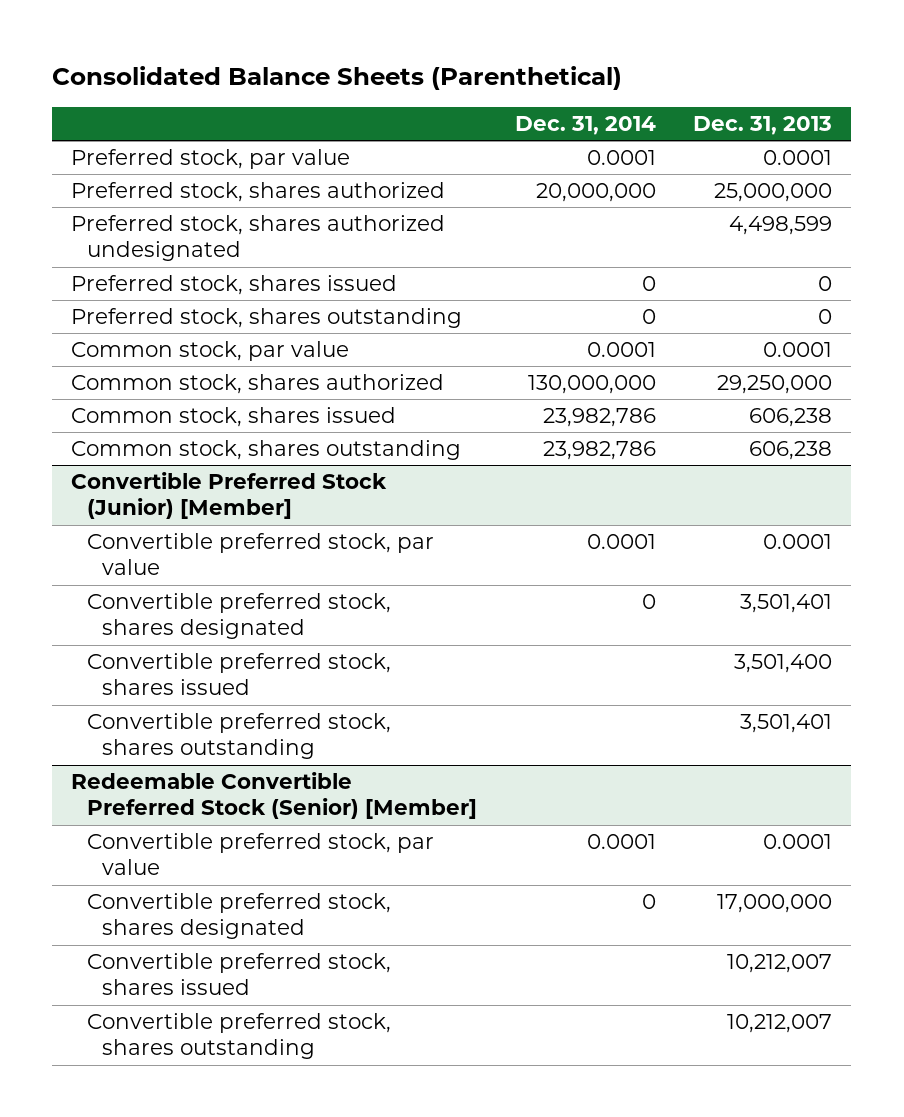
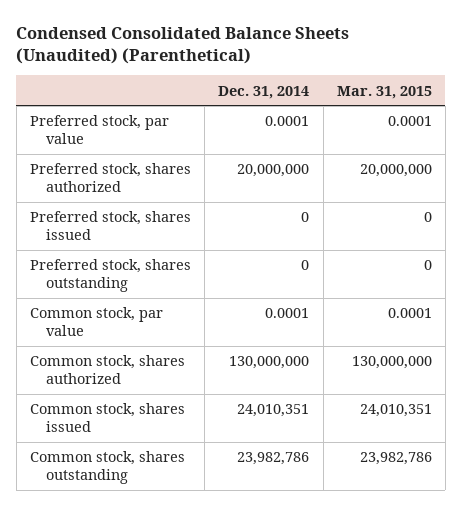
[52,66,623,91] Consolidated Balance Sheets (Parenthetical) -> [16,26,350,65] Condensed Consolidated Balance Sheets (Unaudited) (Parenthetical)
[693,116,833,136] Dec. 31, 2013 -> none
none -> [336,85,432,99] Mar. 31, 2015
[71,215,446,262] Preferred stock, shares authorized undesignated -> none
[542,408,656,428] 23,982,786 -> [237,404,310,418] 24,010,351
[71,472,388,520] Convertible Preferred Stock (Junior) [Member] -> none
[86,533,434,576] Convertible preferred stock, par value -> none
[86,593,391,640] Convertible preferred stock, shares designated -> none
[86,653,391,696] Convertible preferred stock, shares issued -> none
[86,713,391,760] Convertible preferred stock, shares outstanding -> none
[71,772,477,820] Redeemable Convertible Preferred Stock (Senior) [Member] -> none
[86,833,434,876] Convertible preferred stock, par value -> none
[86,893,391,940] Convertible preferred stock, shares designated -> none
[86,953,391,996] Convertible preferred stock, shares issued -> none
[86,1013,391,1060] Convertible preferred stock, shares outstanding -> none

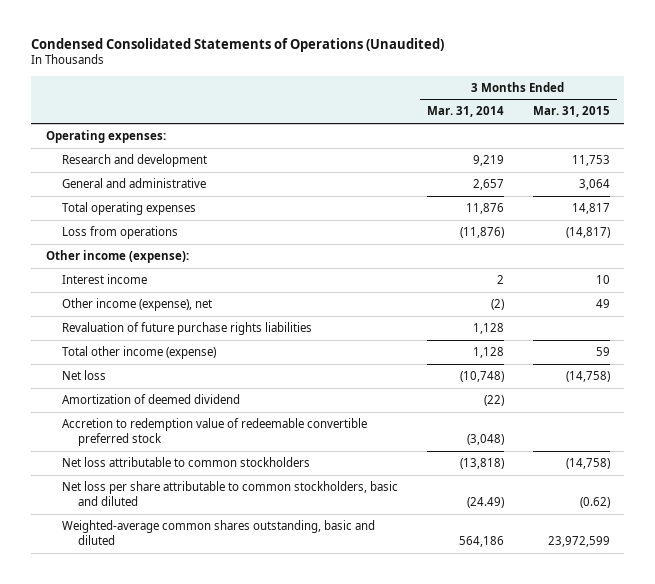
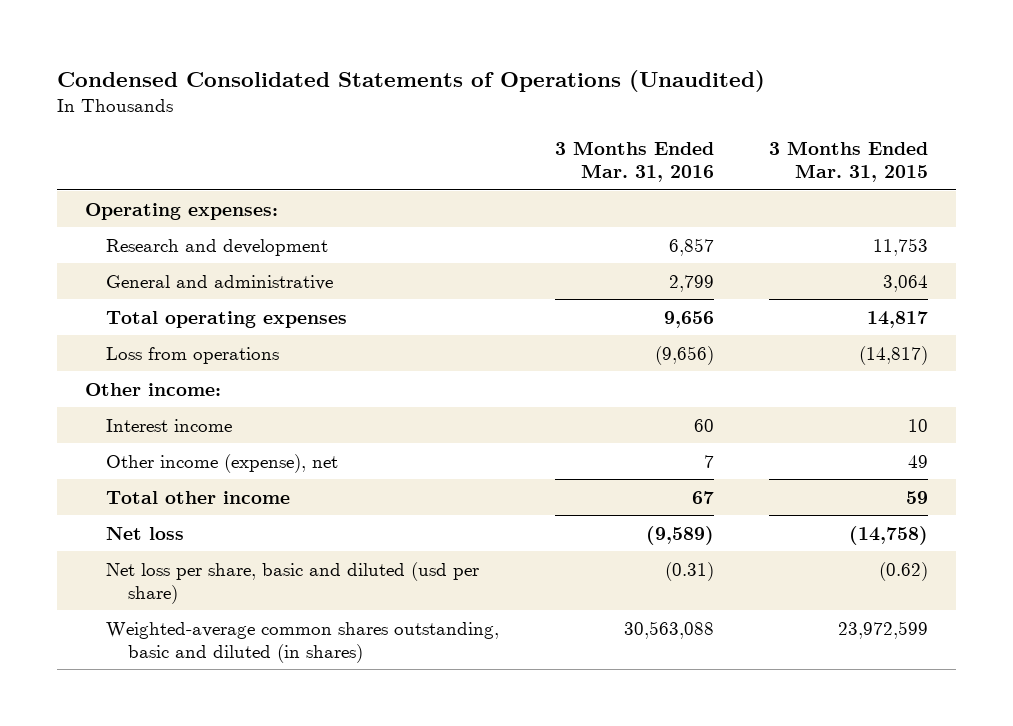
[426,106,504,118] Mar. 31, 2014 -> none
none -> [554,141,714,183] 3 Months Ended Mar. 31, 2016
[45,249,189,263] Other income (expense): -> [84,382,221,396] Other income:
[61,321,312,335] Revaluation of future purchase rights liabilities -> none
[61,345,216,359] Total other income (expense) -> [106,490,291,504] Total other income
[61,393,240,404] Amortization of deemed dividend -> none
[61,417,367,446] Accretion to redemption value of redeemable convertible preferred stock -> none
[61,456,310,467] Net loss attributable to common stockholders -> none
[61,480,398,506] Net loss per share attributable to common stockholders, basic and diluted -> [106,561,480,604] Net loss per share, basic and diluted (usd per share)
[61,519,375,545] Weighted-average common shares outstanding, basic and diluted -> [106,621,500,663] Weighted-average common shares outstanding, basic and diluted (in shares)

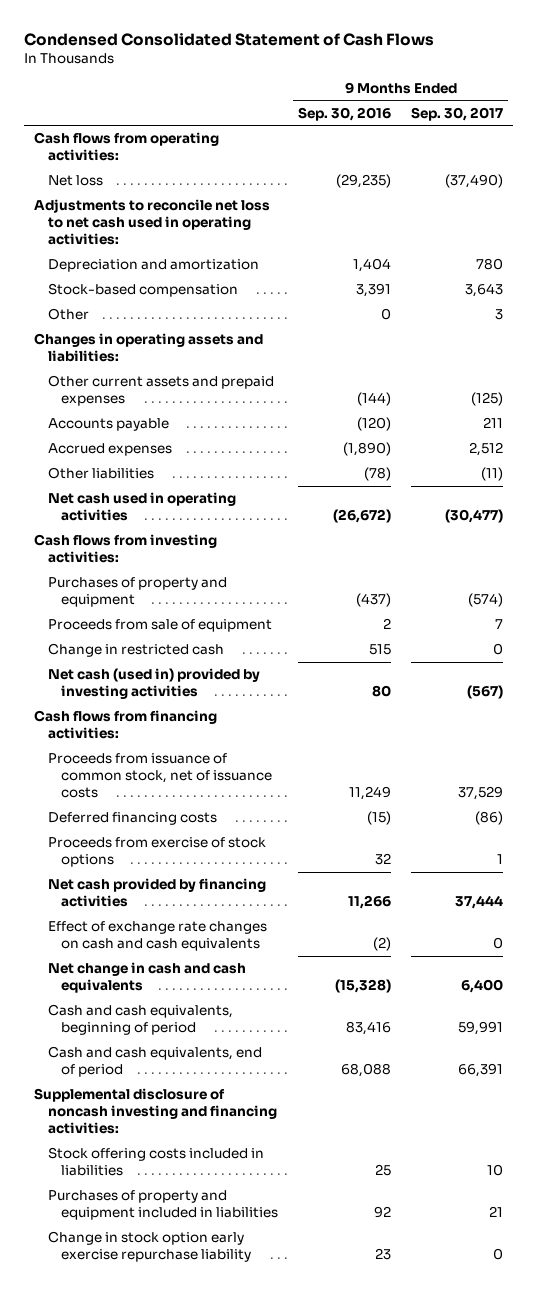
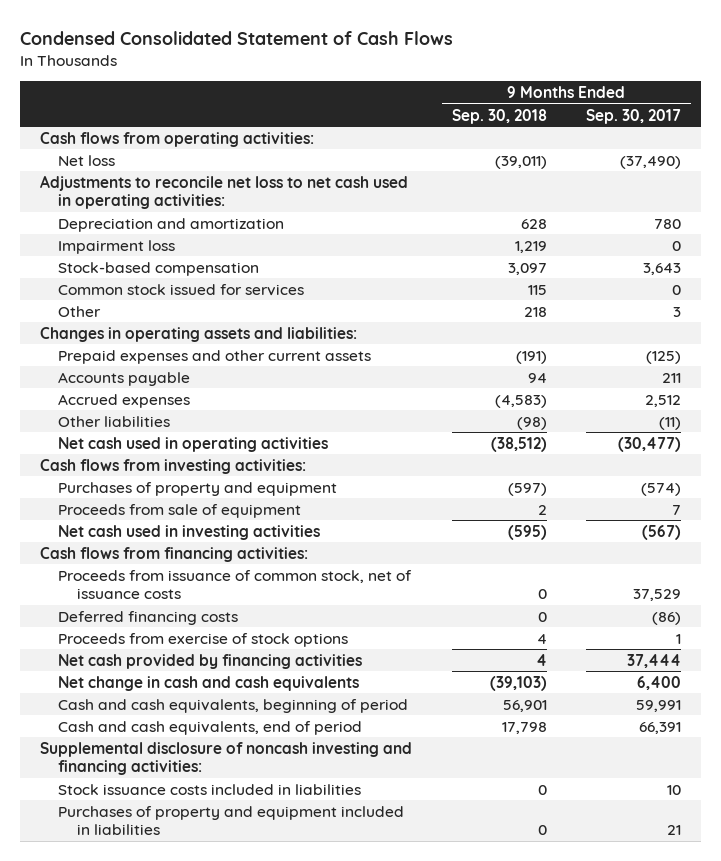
[298,106,392,121] Sep. 30, 2016 -> none
none -> [451,108,547,124] Sep. 30, 2018
none -> [58,239,176,254] Impairment loss
none -> [58,283,305,296] Common stock issued for services
[47,375,274,407] Other current assets and prepaid expenses -> [58,349,372,364] Prepaid expenses and other current assets
[47,643,224,658] Change in restricted cash -> none
[47,668,260,700] Net cash (used in) provided by investing activities -> [58,524,321,540] Net cash used in investing activities
[47,921,267,952] Effect of exchange rate changes on cash and cash equivalents -> none
[47,1147,264,1177] Stock offering costs included in liabilities -> [58,783,362,795] Stock issuance costs included in liabilities
[47,1231,252,1263] Change in stock option early exercise repurchase liability -> none

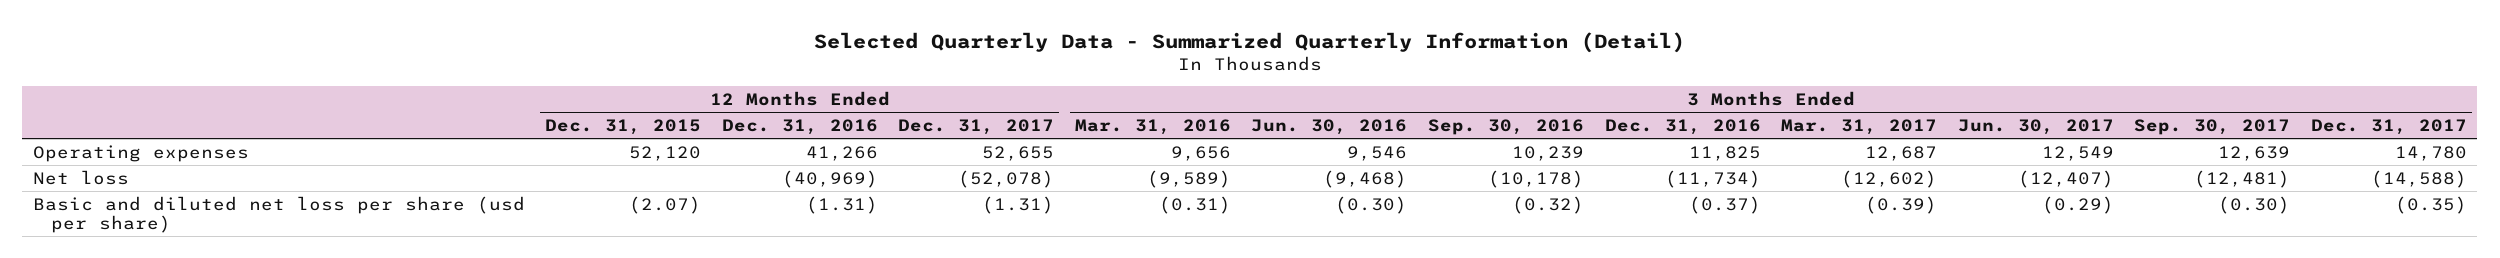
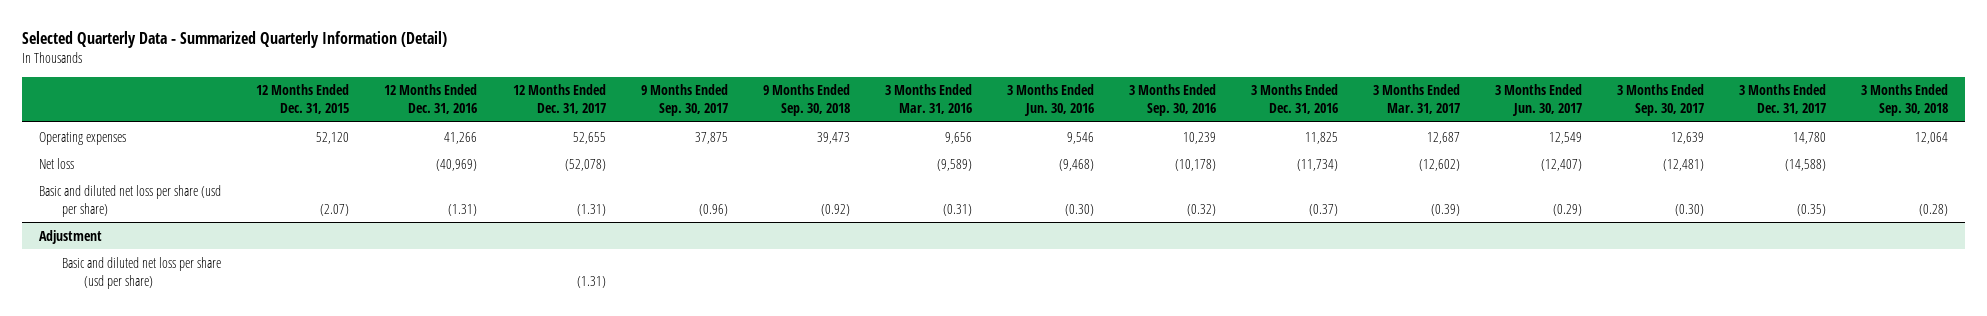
none -> [640,84,728,117] 9 Months Ended Sep. 30, 2017
none -> [762,84,850,117] 9 Months Ended Sep. 30, 2018
none -> [1860,84,1948,117] 3 Months Ended Sep. 30, 2018
none -> [39,229,103,244] Adjustment
none -> [61,256,221,289] Basic and diluted net loss per share (usd per share)

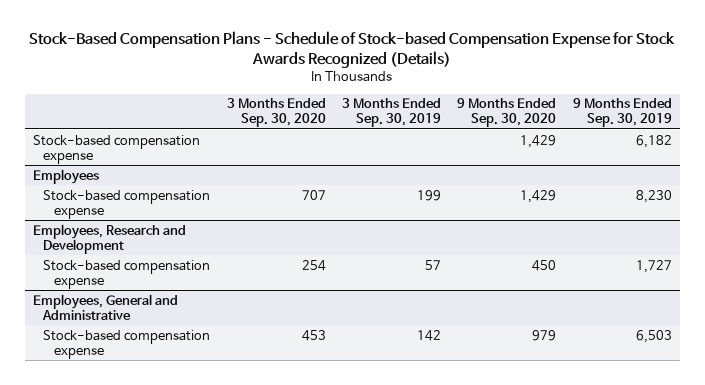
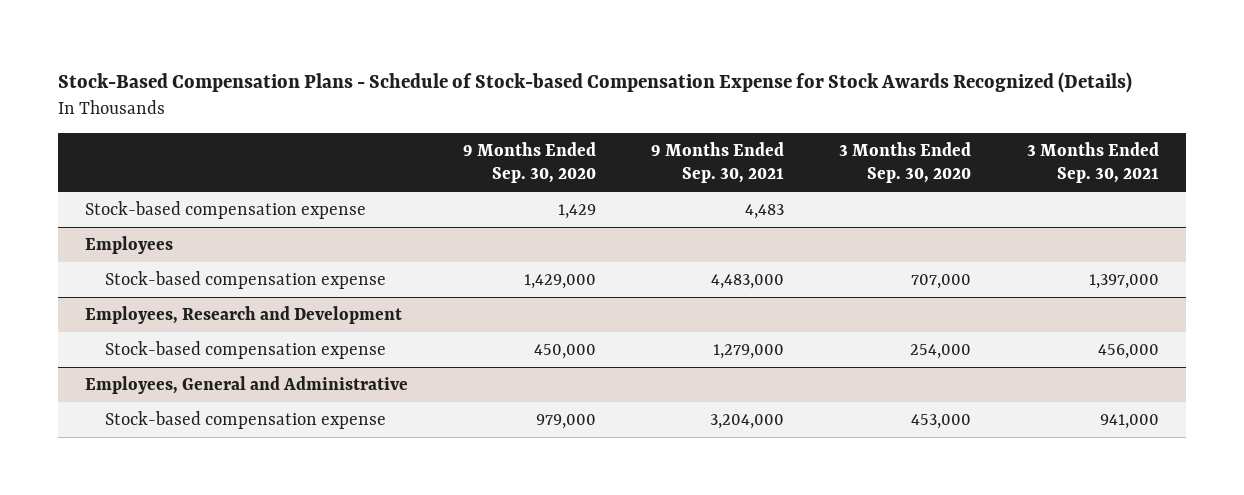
[341,98,441,128] 3 Months Ended Sep. 30, 2019 -> none
[572,98,672,128] 9 Months Ended Sep. 30, 2019 -> none
none -> [651,142,785,184] 9 Months Ended Sep. 30, 2021
none -> [1026,142,1159,184] 3 Months Ended Sep. 30, 2021
[301,189,326,200] 707 -> [911,274,972,290] 707,000
[520,189,557,203] 1,429 -> [524,274,597,290] 1,429,000
[301,259,326,271] 254 -> [910,344,972,360] 254,000
[532,259,557,271] 450 -> [534,344,597,360] 450,000
[301,329,326,341] 453 -> [911,414,972,430] 453,000
[532,329,557,341] 979 -> [536,414,597,430] 979,000

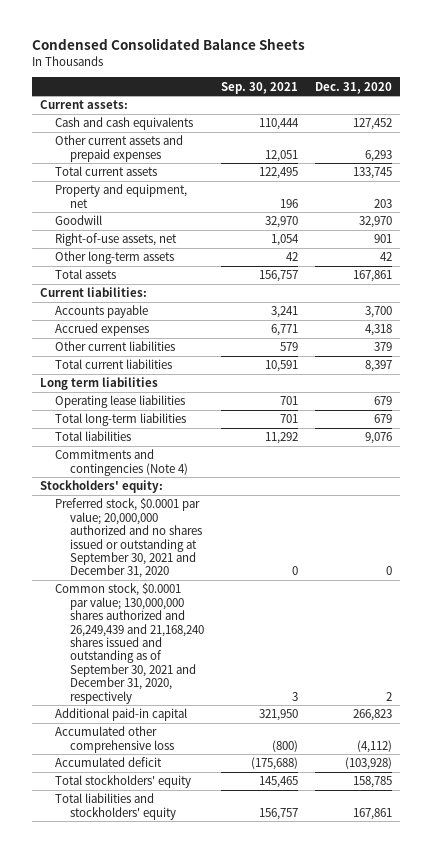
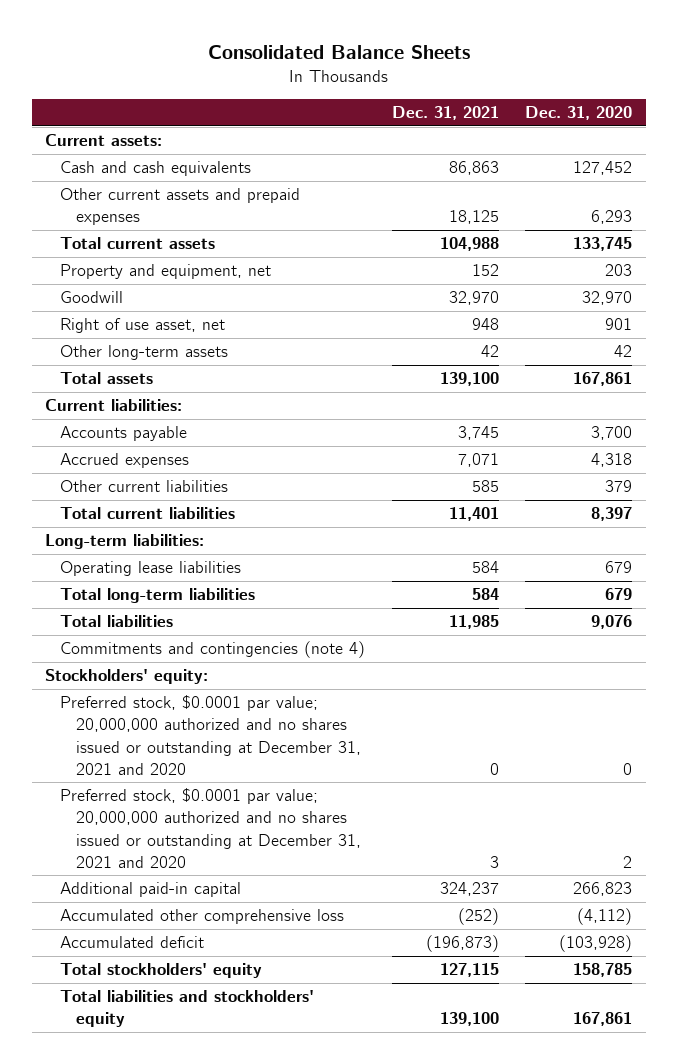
[31,37,305,50] Condensed Consolidated Balance Sheets -> [207,44,470,59] Consolidated Balance Sheets
[220,81,298,94] Sep. 30, 2021 -> none
none -> [391,106,499,121] Dec. 31, 2021
[55,233,178,247] Right-of-use assets, net -> [60,318,226,334] Right of use asset, net
[40,377,159,391] Long term liabilities -> [45,534,205,550] Long-term liabilities:
[55,449,189,476] Commitments and contingencies (Note 4) -> [60,641,366,659] Commitments and contingencies (note 4)
[55,498,203,579] Preferred stock, $0.0001 par value; 20,000,000 authorized and no shares issued or outstanding at September 30, 2021 and December 31, 2020 -> [60,695,361,775] Preferred stock, $0.0001 par value; 20,000,000 authorized and no shares issued or outstanding at December 31, 2021 and 2020
[55,583,205,704] Common stock, $0.0001 par value; 130,000,000 shares authorized and 26,249,439 and 21,168,240 shares issued and outstanding as of September 30, 2021 and December 31, 2020, respectively -> [60,788,361,868] Preferred stock, $0.0001 par value; 20,000,000 authorized and no shares issued or outstanding at December 31, 2021 and 2020

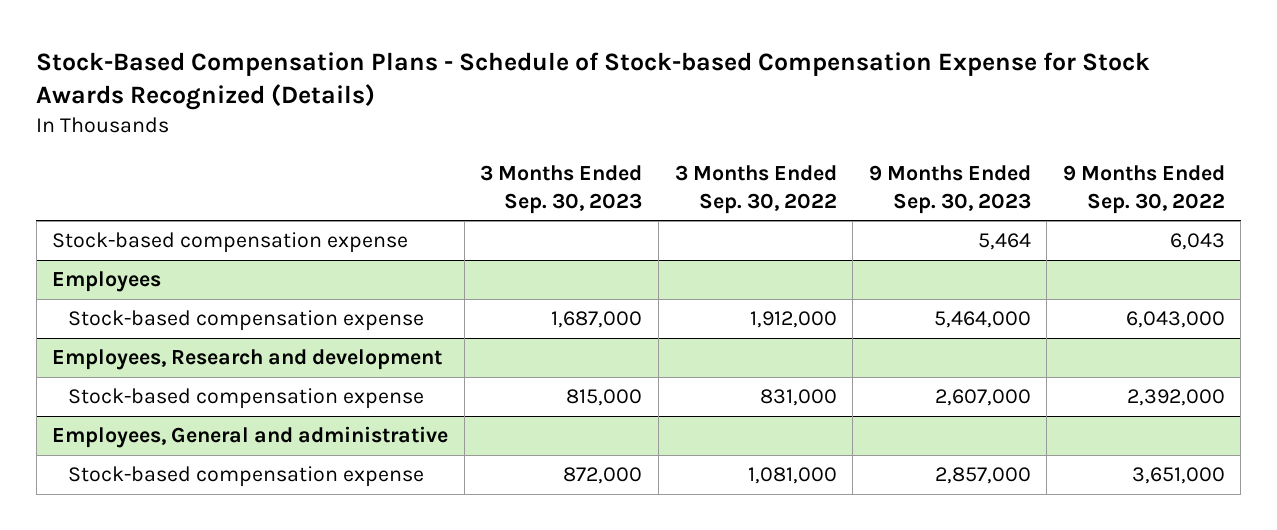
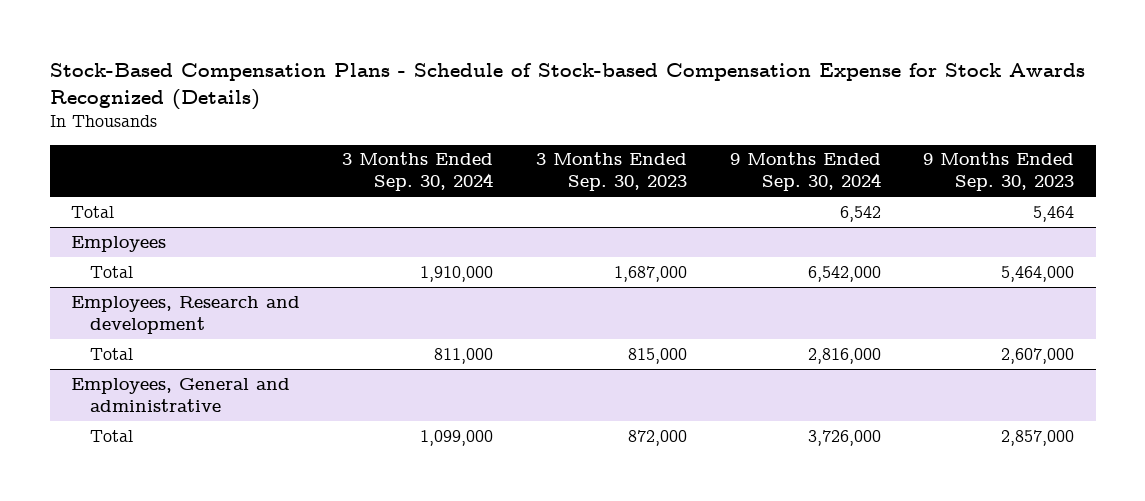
[674,165,837,214] 3 Months Ended Sep. 30, 2022 -> none
[1062,165,1225,214] 9 Months Ended Sep. 30, 2022 -> none
none -> [342,152,494,192] 3 Months Ended Sep. 30, 2024
none -> [729,152,881,192] 9 Months Ended Sep. 30, 2024
[52,232,409,254] Stock-based compensation expense -> [70,205,114,218] Total
[67,310,424,332] Stock-based compensation expense -> [89,265,133,278] Total
[67,388,424,410] Stock-based compensation expense -> [89,347,133,360] Total
[67,466,424,488] Stock-based compensation expense -> [89,429,133,442] Total

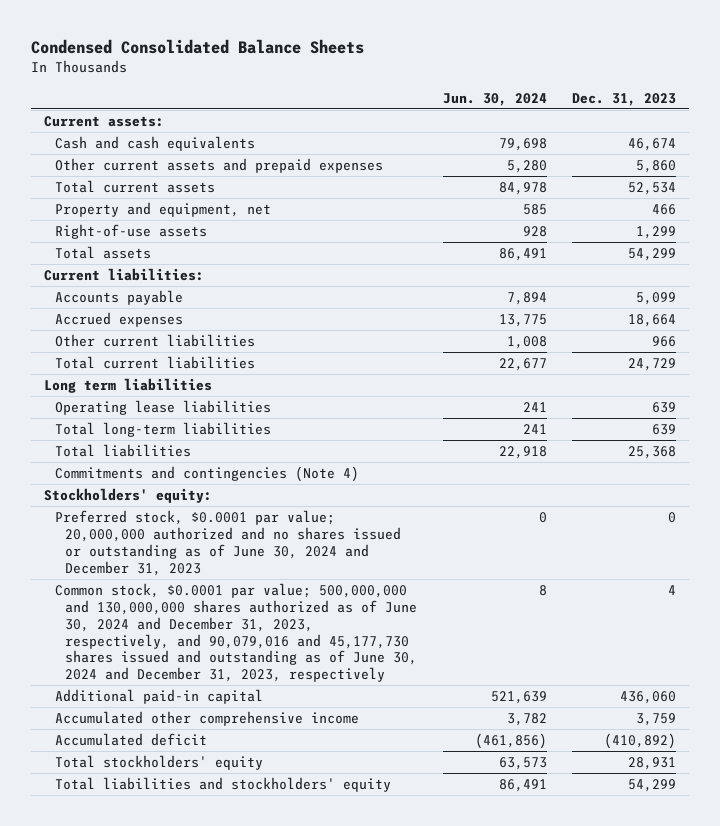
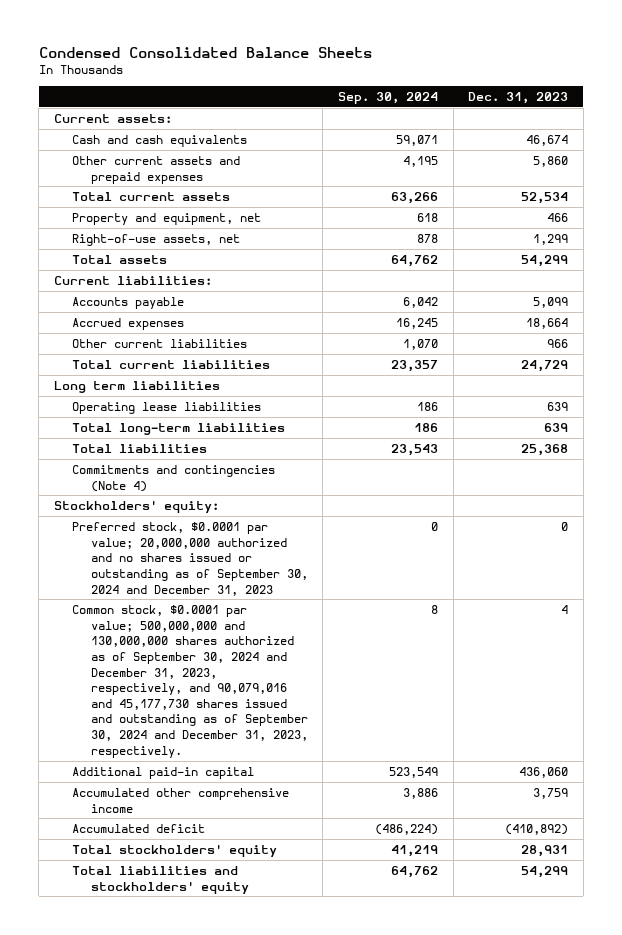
[442,92,547,106] Jun. 30, 2024 -> none
none -> [337,92,438,105] Sep. 30, 2024
[54,224,207,240] Right-of-use assets -> [72,234,241,247] Right-of-use assets, net
[54,510,402,576] Preferred stock, $0.0001 par value; 20,000,000 authorized and no shares issued or outstanding as of June 30, 2024 and December 31, 2023 -> [72,522,308,596] Preferred stock, $0.0001 par value; 20,000,000 authorized and no shares issued or outstanding as of September 30, 2024 and December 31, 2023
[54,583,418,683] Common stock, $0.0001 par value; 500,000,000 and 130,000,000 shares authorized as of June 30, 2024 and December 31, 2023, respectively, and 90,079,016 and 45,177,730 shares issued and outstanding as of June 30, 2024 and December 31, 2023, respectively -> [72,605,308,758] Common stock, $0.0001 par value; 500,000,000 and 130,000,000 shares authorized as of September 30, 2024 and December 31, 2023, respectively, and 90,079,016 and 45,177,730 shares issued and outstanding as of September 30, 2024 and December 31, 2023, respectively.

